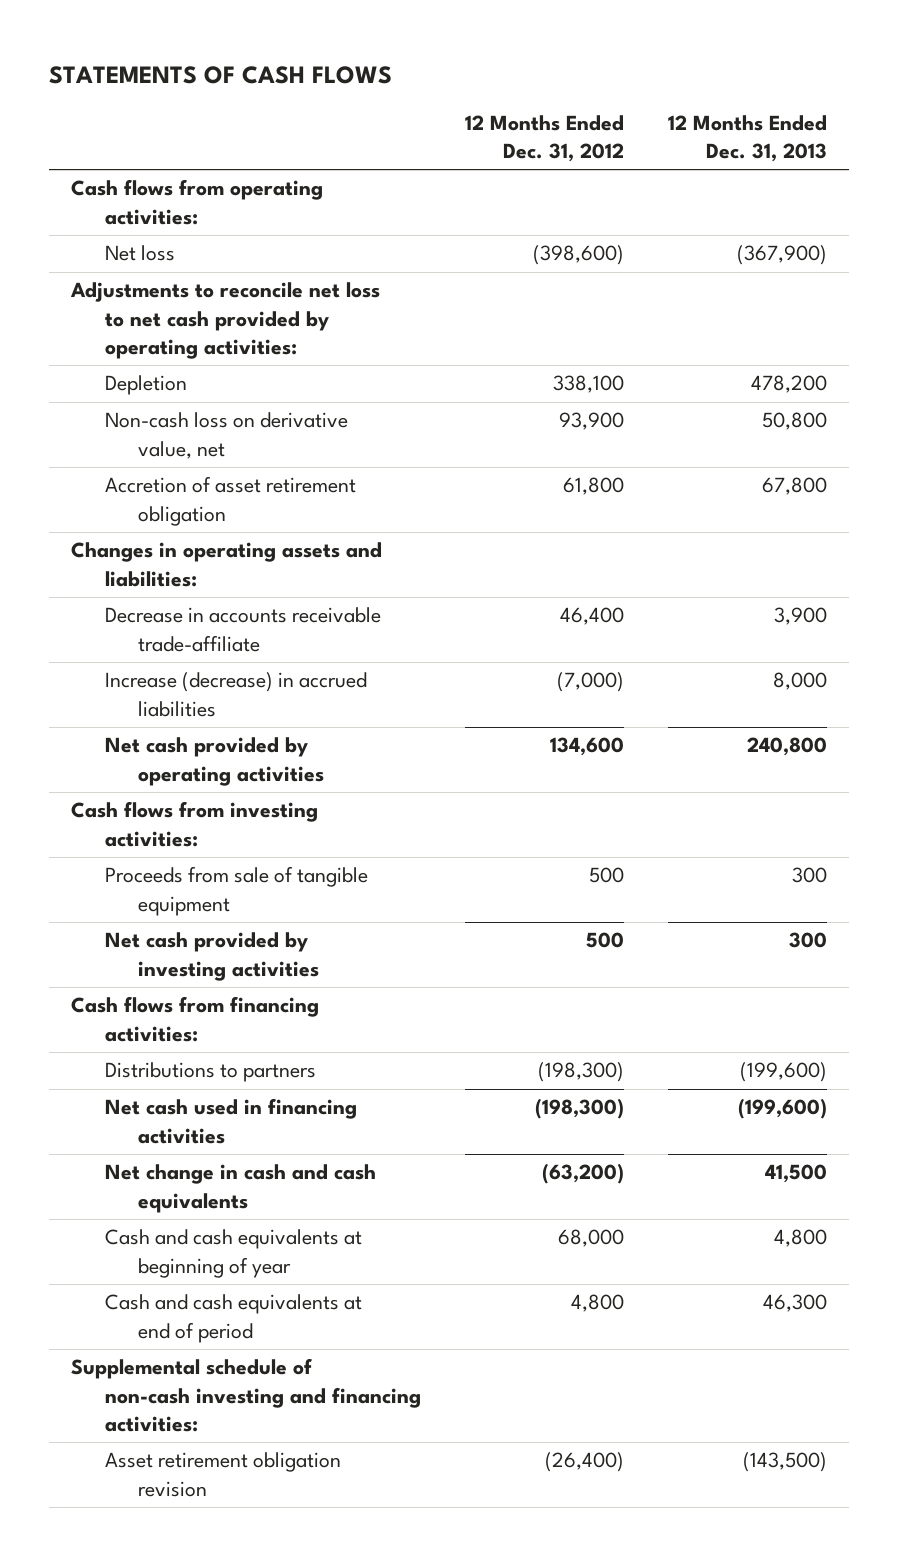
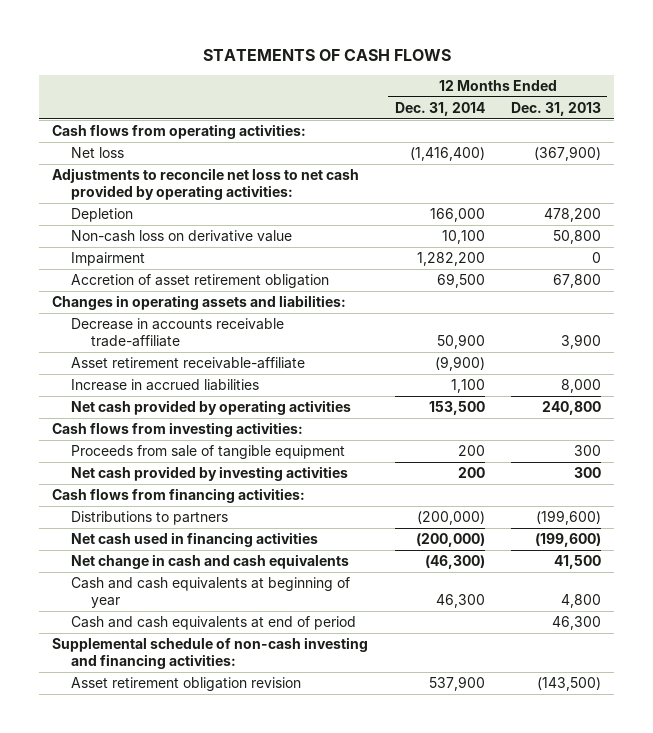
[464,114,624,163] 12 Months Ended Dec. 31, 2012 -> none
none -> [394,101,485,116] Dec. 31, 2014
[104,412,348,459] Non-cash loss on derivative value, net -> [71,230,293,243] Non-cash loss on derivative value
none -> [71,252,146,267] Impairment
none -> [71,357,306,370] Asset retirement receivable-affiliate
[104,672,367,717] Increase (decrease) in accrued liabilities -> [71,379,260,392] Increase in accrued liabilities

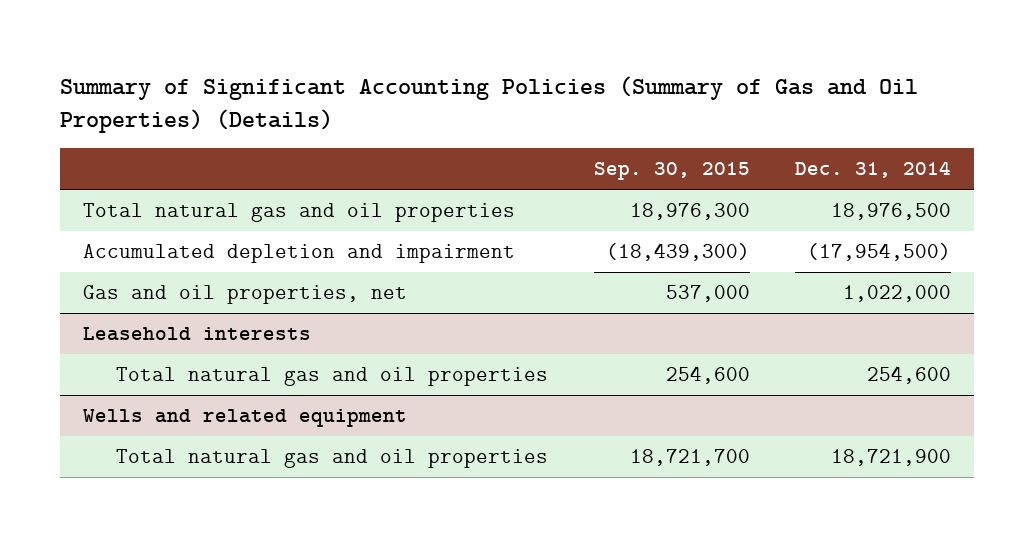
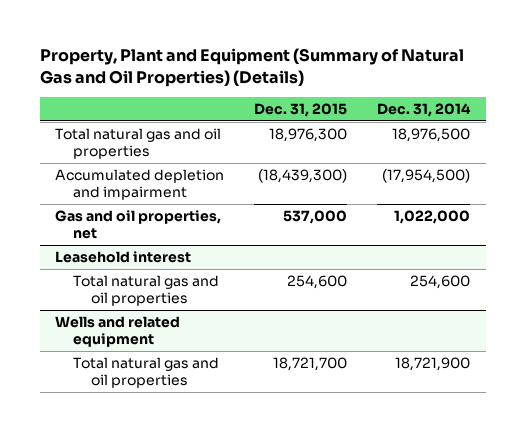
[60,75,919,133] Summary of Significant Accounting Policies (Summary of Gas and Oil Properties) (Details) -> [39,48,464,87] Property, Plant and Equipment (Summary of Natural Gas and Oil Properties) (Details)
[593,162,750,181] Sep. 30, 2015 -> none
none -> [254,102,348,117] Dec. 31, 2015
[83,327,312,342] Leasehold interests -> [54,251,191,264] Leasehold interest

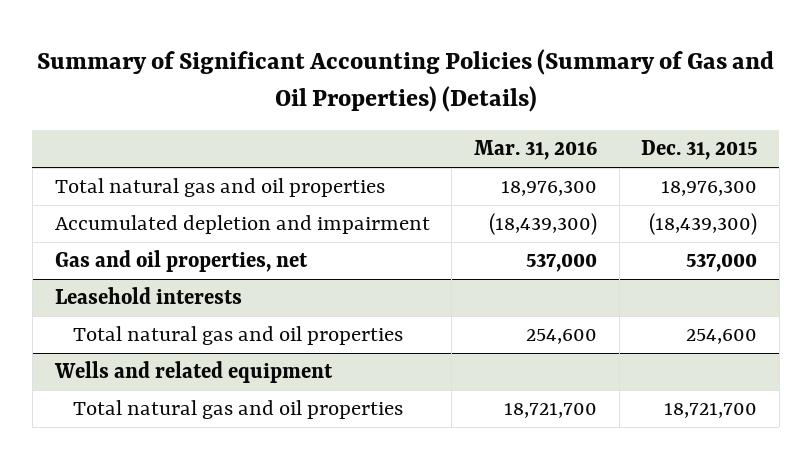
[39,48,464,87] Property, Plant and Equipment (Summary of Natural Gas and Oil Properties) (Details) -> [36,49,774,113] Summary of Significant Accounting Policies (Summary of Gas and Oil Properties) (Details)
[377,102,472,117] Dec. 31, 2014 -> none
none -> [473,140,597,161] Mar. 31, 2016
[54,251,191,264] Leasehold interest -> [54,287,242,305] Leasehold interests

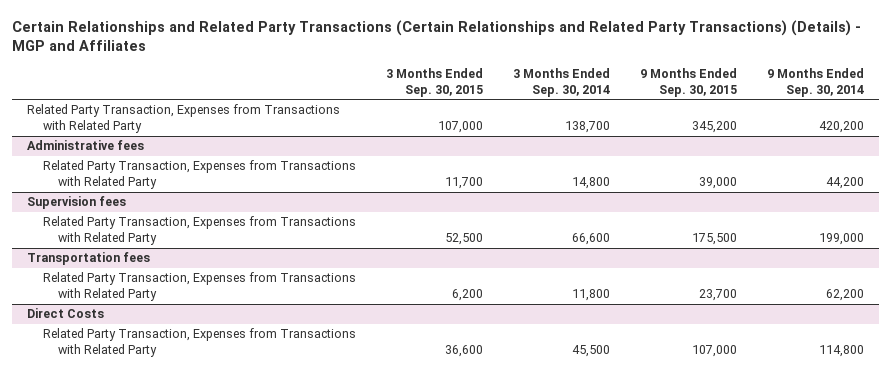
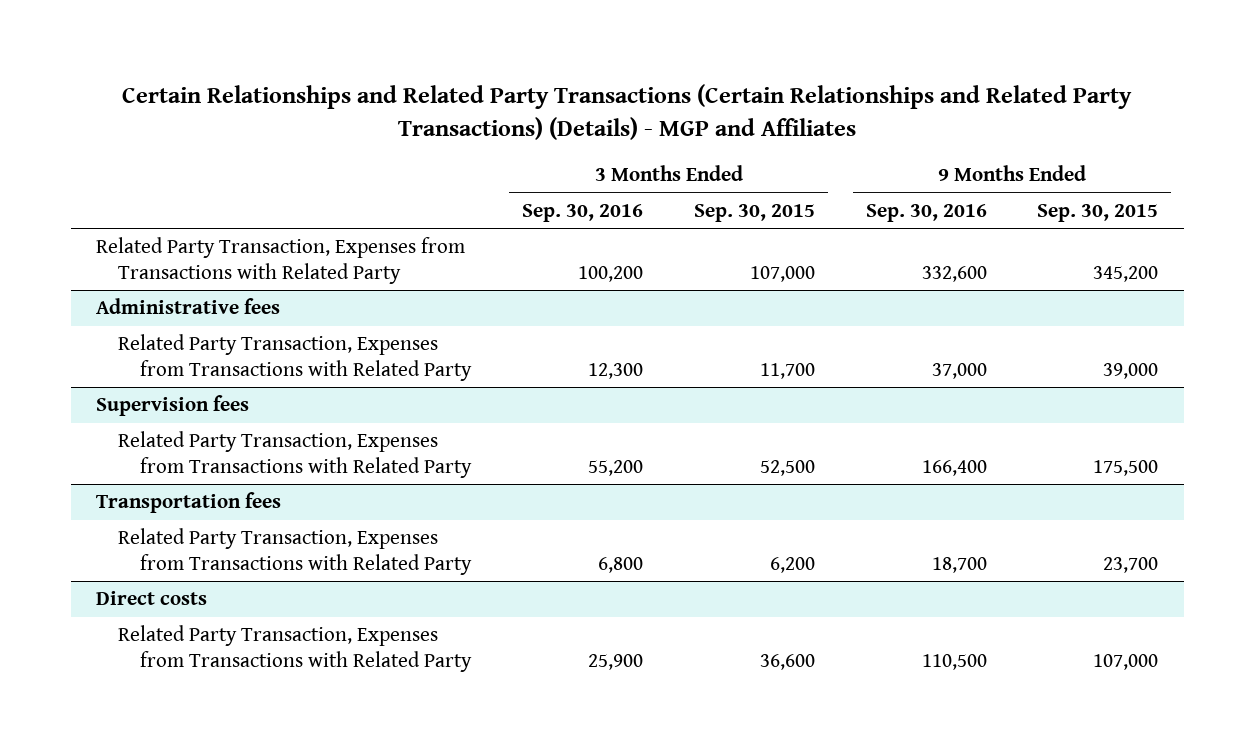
[512,67,610,97] 3 Months Ended Sep. 30, 2014 -> none
[766,67,864,97] 9 Months Ended Sep. 30, 2014 -> none
none -> [522,203,644,222] Sep. 30, 2016
none -> [865,203,987,222] Sep. 30, 2016
[27,308,105,319] Direct Costs -> [96,591,208,606] Direct costs

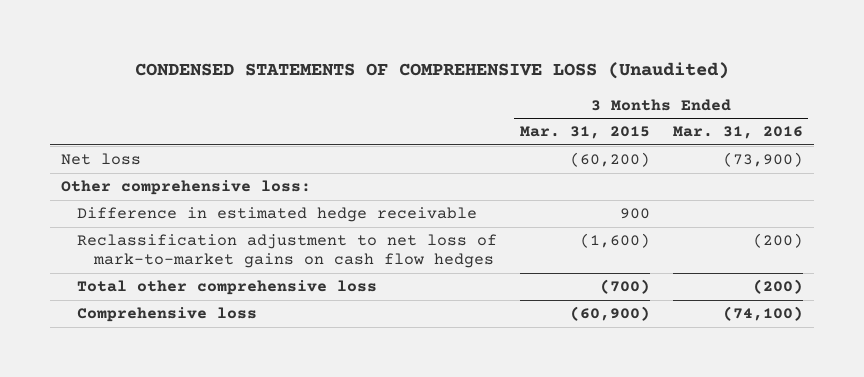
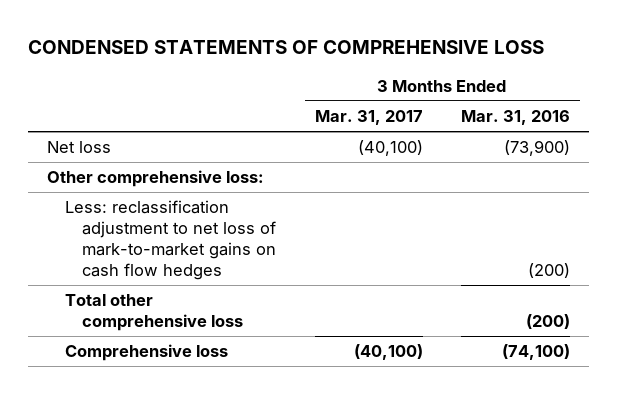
[134,62,729,80] CONDENSED STATEMENTS OF COMPREHENSIVE LOSS (Unaudited) -> [27,39,544,54] CONDENSED STATEMENTS OF COMPREHENSIVE LOSS
[519,126,650,140] Mar. 31, 2015 -> none
none -> [314,110,423,126] Mar. 31, 2017
[77,207,478,223] Difference in estimated hedge receivable -> none
[77,234,498,269] Reclassification adjustment to net loss of mark-to-market gains on cash flow hedges -> [64,200,277,281] Less: reclassification adjustment to net loss of mark-to-market gains on cash flow hedges

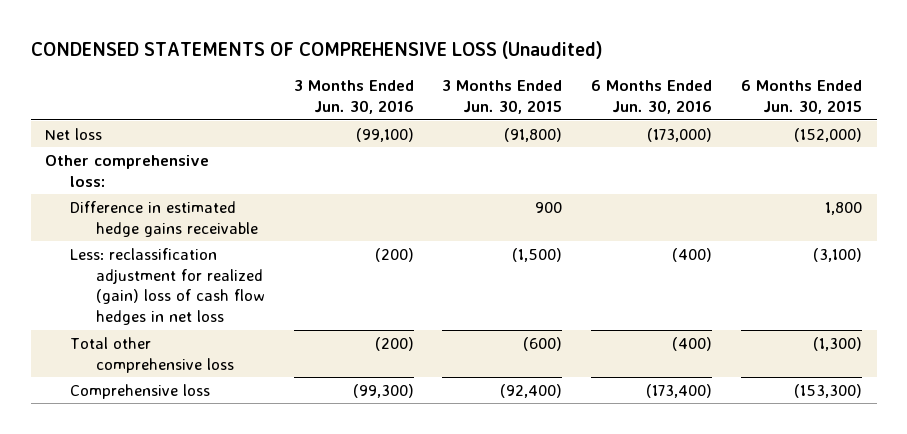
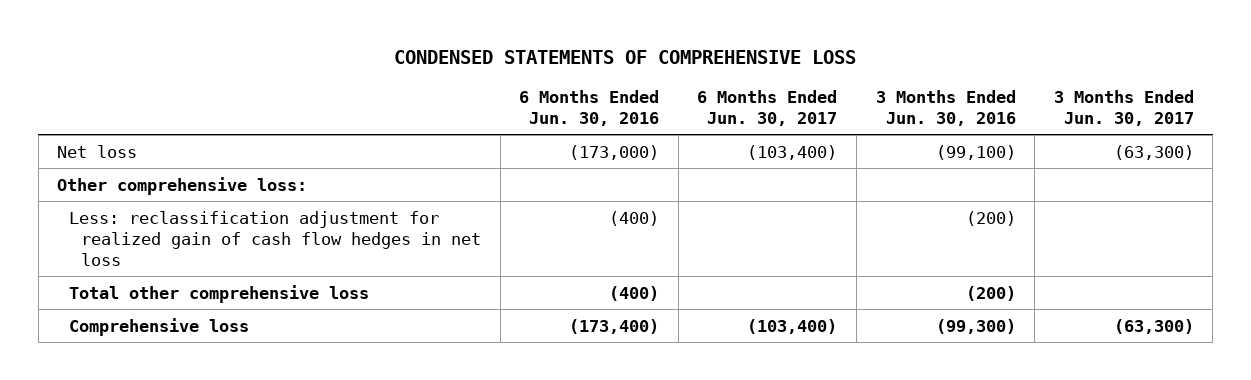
[30,41,603,60] CONDENSED STATEMENTS OF COMPREHENSIVE LOSS (Unaudited) -> [394,49,857,64] CONDENSED STATEMENTS OF COMPREHENSIVE LOSS
[442,80,563,115] 3 Months Ended Jun. 30, 2015 -> none
[741,80,863,115] 6 Months Ended Jun. 30, 2015 -> none
none -> [697,89,838,126] 6 Months Ended Jun. 30, 2017
none -> [1053,89,1194,126] 3 Months Ended Jun. 30, 2017
[70,200,258,237] Difference in estimated hedge gains receivable -> none
[70,247,265,326] Less: reclassification adjustment for realized (gain) loss of cash flow hedges in net loss -> [69,210,482,266] Less: reclassification adjustment for realized gain of cash flow hedges in net loss

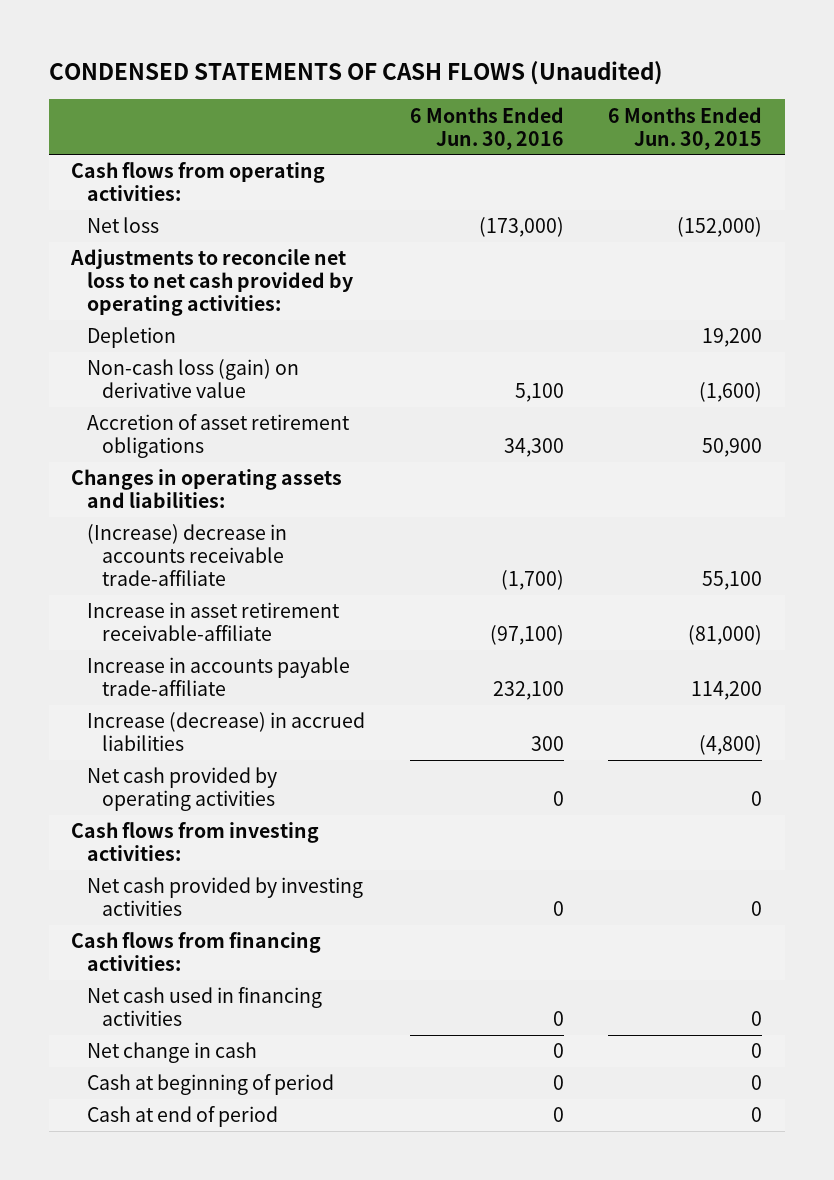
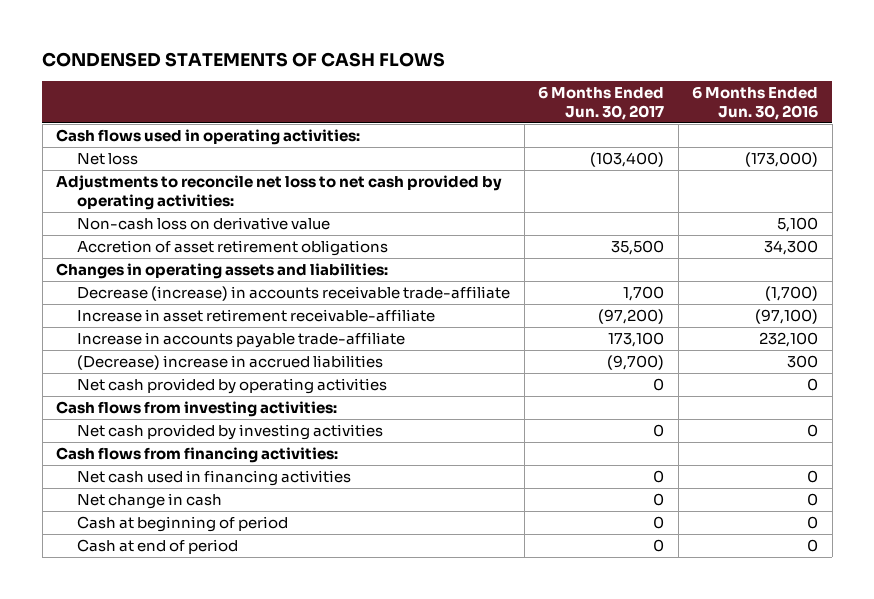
[48,60,663,85] CONDENSED STATEMENTS OF CASH FLOWS (Unaudited) -> [42,51,446,67] CONDENSED STATEMENTS OF CASH FLOWS
[608,106,763,150] 6 Months Ended Jun. 30, 2015 -> none
none -> [538,85,665,120] 6 Months Ended Jun. 30, 2017
[71,162,326,202] Cash flows from operating activities: -> [56,129,361,146] Cash flows used in operating activities:
[86,327,176,349] Depletion -> none
[86,359,299,399] Non-cash loss (gain) on derivative value -> [77,217,331,231] Non-cash loss on derivative value
[86,524,287,587] (Increase) decrease in accounts receivable trade-affiliate -> [77,286,511,302] Decrease (increase) in accounts receivable trade-affiliate
[86,712,365,752] Increase (decrease) in accrued liabilities -> [77,355,384,371] (Decrease) increase in accrued liabilities

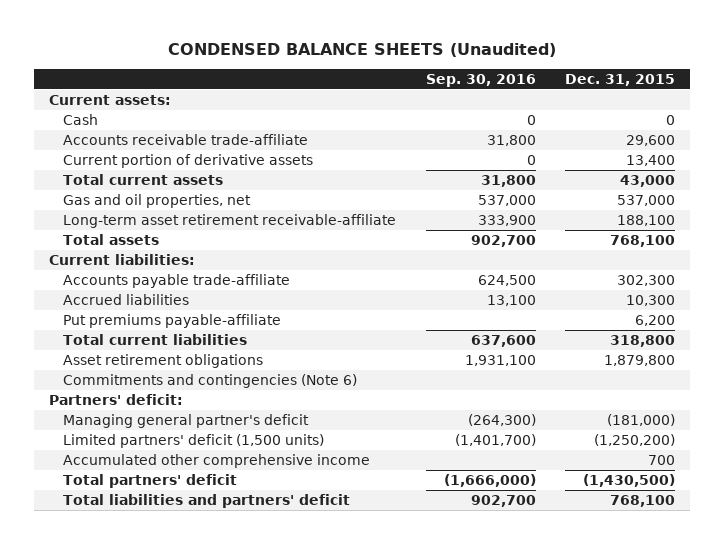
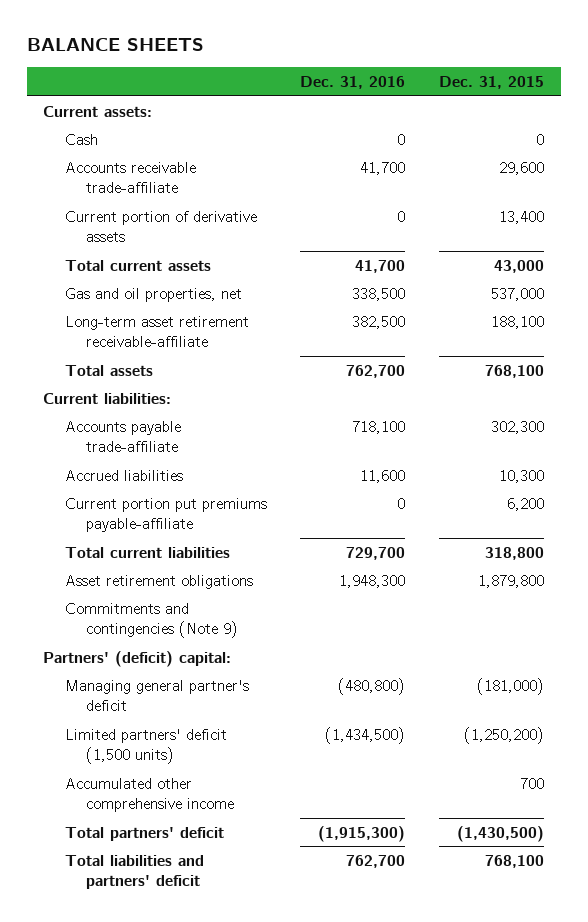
[168,43,557,58] CONDENSED BALANCE SHEETS (Unaudited) -> [26,38,204,52] BALANCE SHEETS
[425,73,536,87] Sep. 30, 2016 -> none
none -> [300,75,406,89] Dec. 31, 2016
[62,314,281,329] Put premiums payable-affiliate -> [64,497,267,533] Current portion put premiums payable-affiliate
[62,374,357,389] Commitments and contingencies (Note 6) -> [64,602,238,639] Commitments and contingencies (Note 9)
[49,394,184,406] Partners' deficit: -> [43,650,232,667] Partners' (deficit) capital:

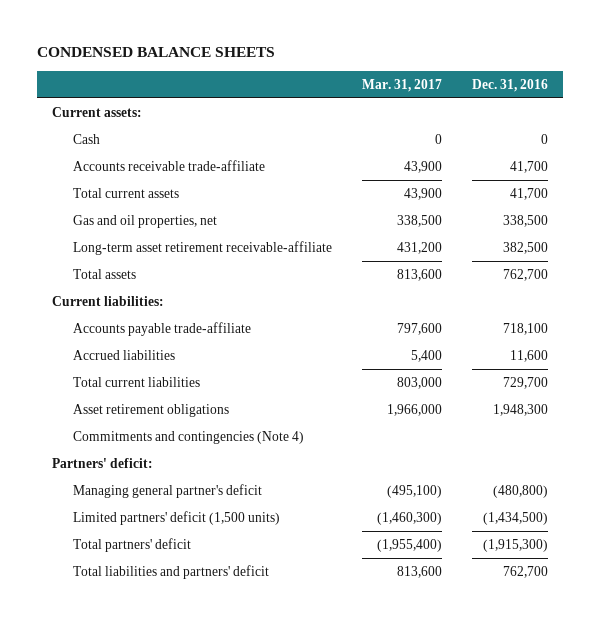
[26,38,204,52] BALANCE SHEETS -> [36,47,275,58] CONDENSED BALANCE SHEETS
[439,75,545,89] Dec. 31, 2015 -> none
none -> [361,78,442,92] Mar. 31, 2017
[64,210,257,243] Current portion of derivative assets -> none
[64,497,267,533] Current portion put premiums payable-affiliate -> none
[64,602,238,639] Commitments and contingencies (Note 9) -> [72,430,304,444] Commitments and contingencies (Note 4)
[43,650,232,667] Partners' (deficit) capital: -> [51,457,153,468] Partners' deficit:
[64,777,234,813] Accumulated other comprehensive income -> none

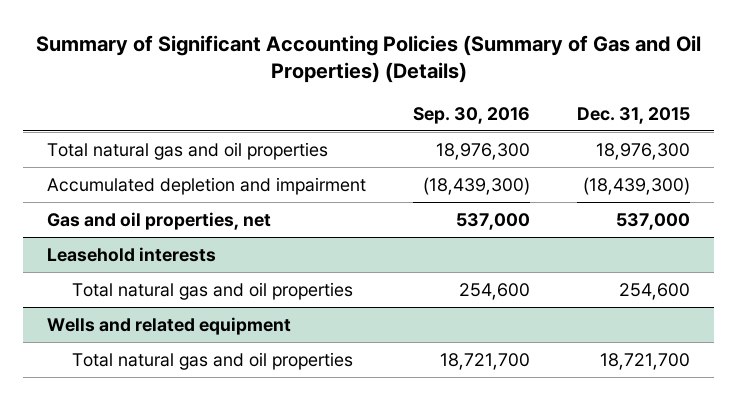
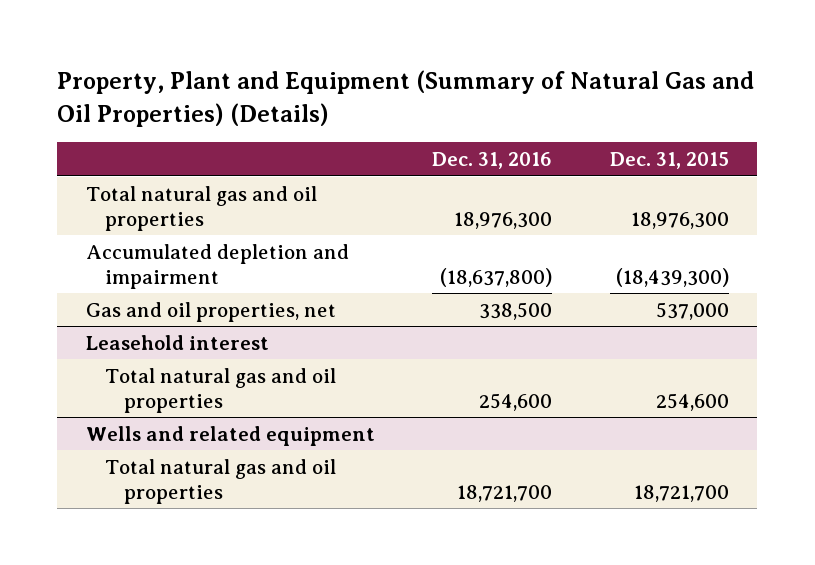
[35,34,701,84] Summary of Significant Accounting Policies (Summary of Gas and Oil Properties) (Details) -> [57,70,755,127] Property, Plant and Equipment (Summary of Natural Gas and Oil Properties) (Details)
[413,106,531,124] Sep. 30, 2016 -> none
none -> [432,152,553,170] Dec. 31, 2016
[46,246,216,262] Leasehold interests -> [86,334,270,350] Leasehold interest

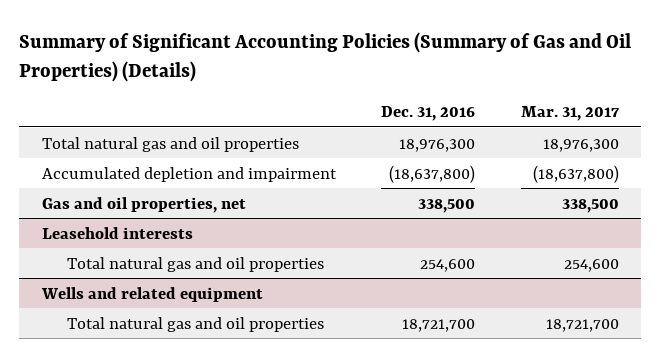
[57,70,755,127] Property, Plant and Equipment (Summary of Natural Gas and Oil Properties) (Details) -> [18,32,631,83] Summary of Significant Accounting Policies (Summary of Gas and Oil Properties) (Details)
[609,152,729,170] Dec. 31, 2015 -> none
none -> [520,105,619,121] Mar. 31, 2017
[86,334,270,350] Leasehold interest -> [41,226,193,239] Leasehold interests

